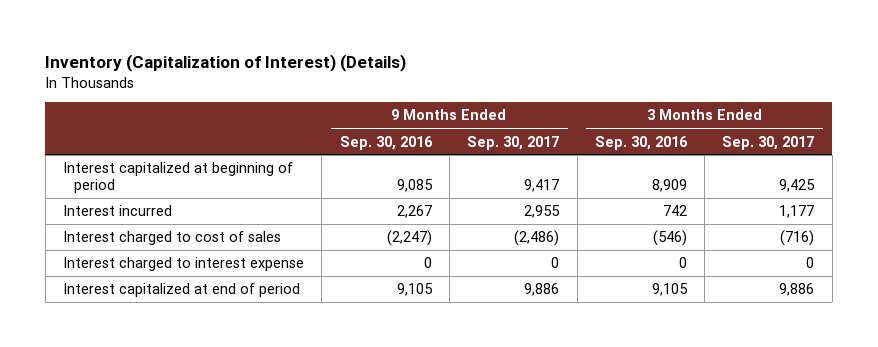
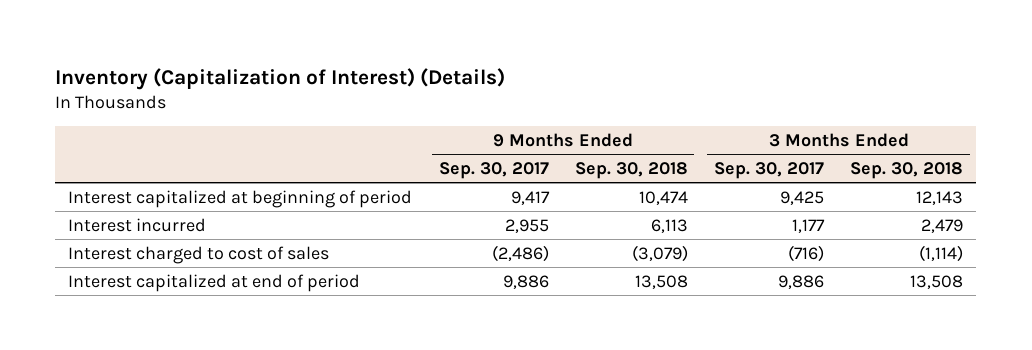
[339,135,433,150] Sep. 30, 2016 -> none
[594,135,688,150] Sep. 30, 2016 -> none
none -> [574,161,688,179] Sep. 30, 2018
none -> [850,161,964,179] Sep. 30, 2018
[63,257,305,272] Interest charged to interest expense -> none

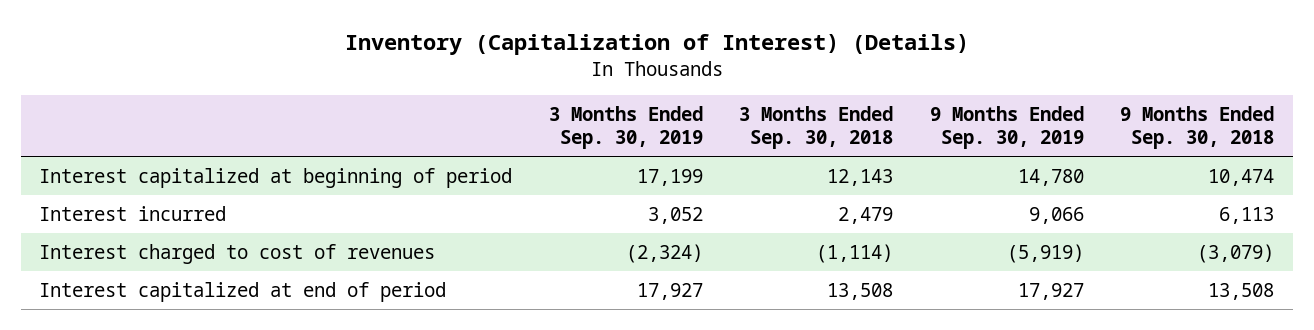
[438,161,549,179] Sep. 30, 2017 -> none
[713,161,824,179] Sep. 30, 2017 -> none
none -> [548,105,703,150] 3 Months Ended Sep. 30, 2019
none -> [929,105,1084,150] 9 Months Ended Sep. 30, 2019
[68,245,330,264] Interest charged to cost of sales -> [39,243,436,264] Interest charged to cost of revenues

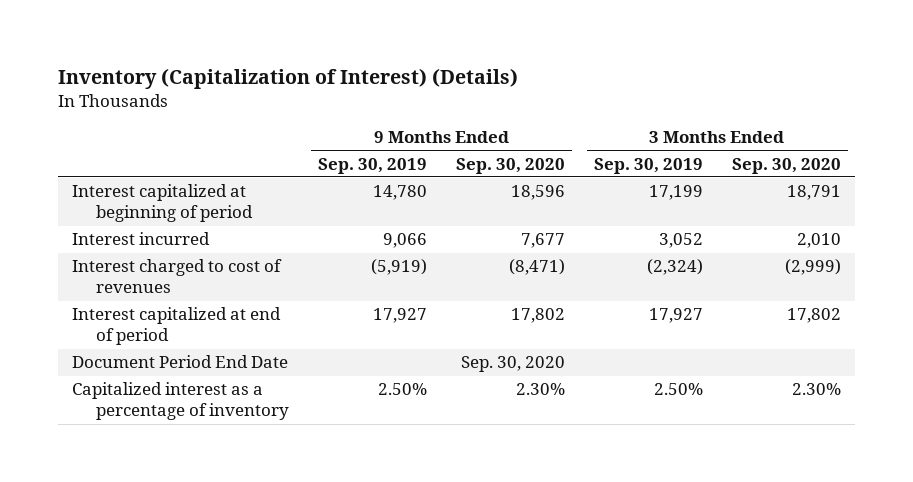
[739,105,894,150] 3 Months Ended Sep. 30, 2018 -> none
[1120,105,1275,150] 9 Months Ended Sep. 30, 2018 -> none
none -> [456,157,566,174] Sep. 30, 2020
none -> [731,157,841,174] Sep. 30, 2020
none -> [71,355,288,369] Document Period End Date
none -> [71,382,290,421] Capitalized interest as a percentage of inventory

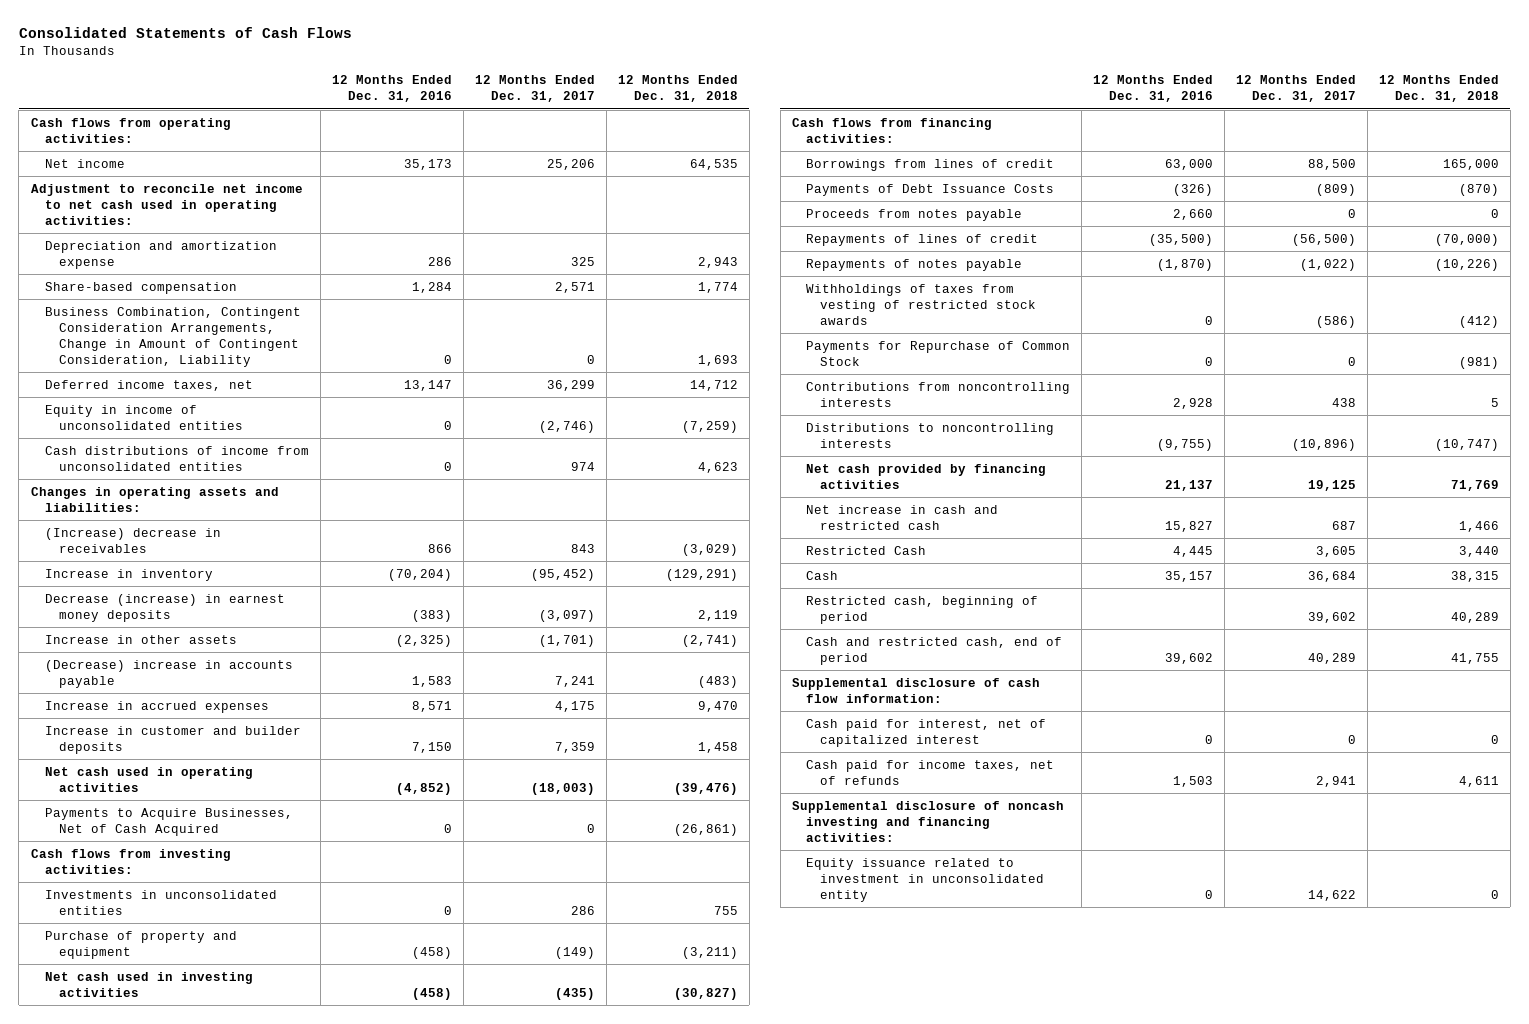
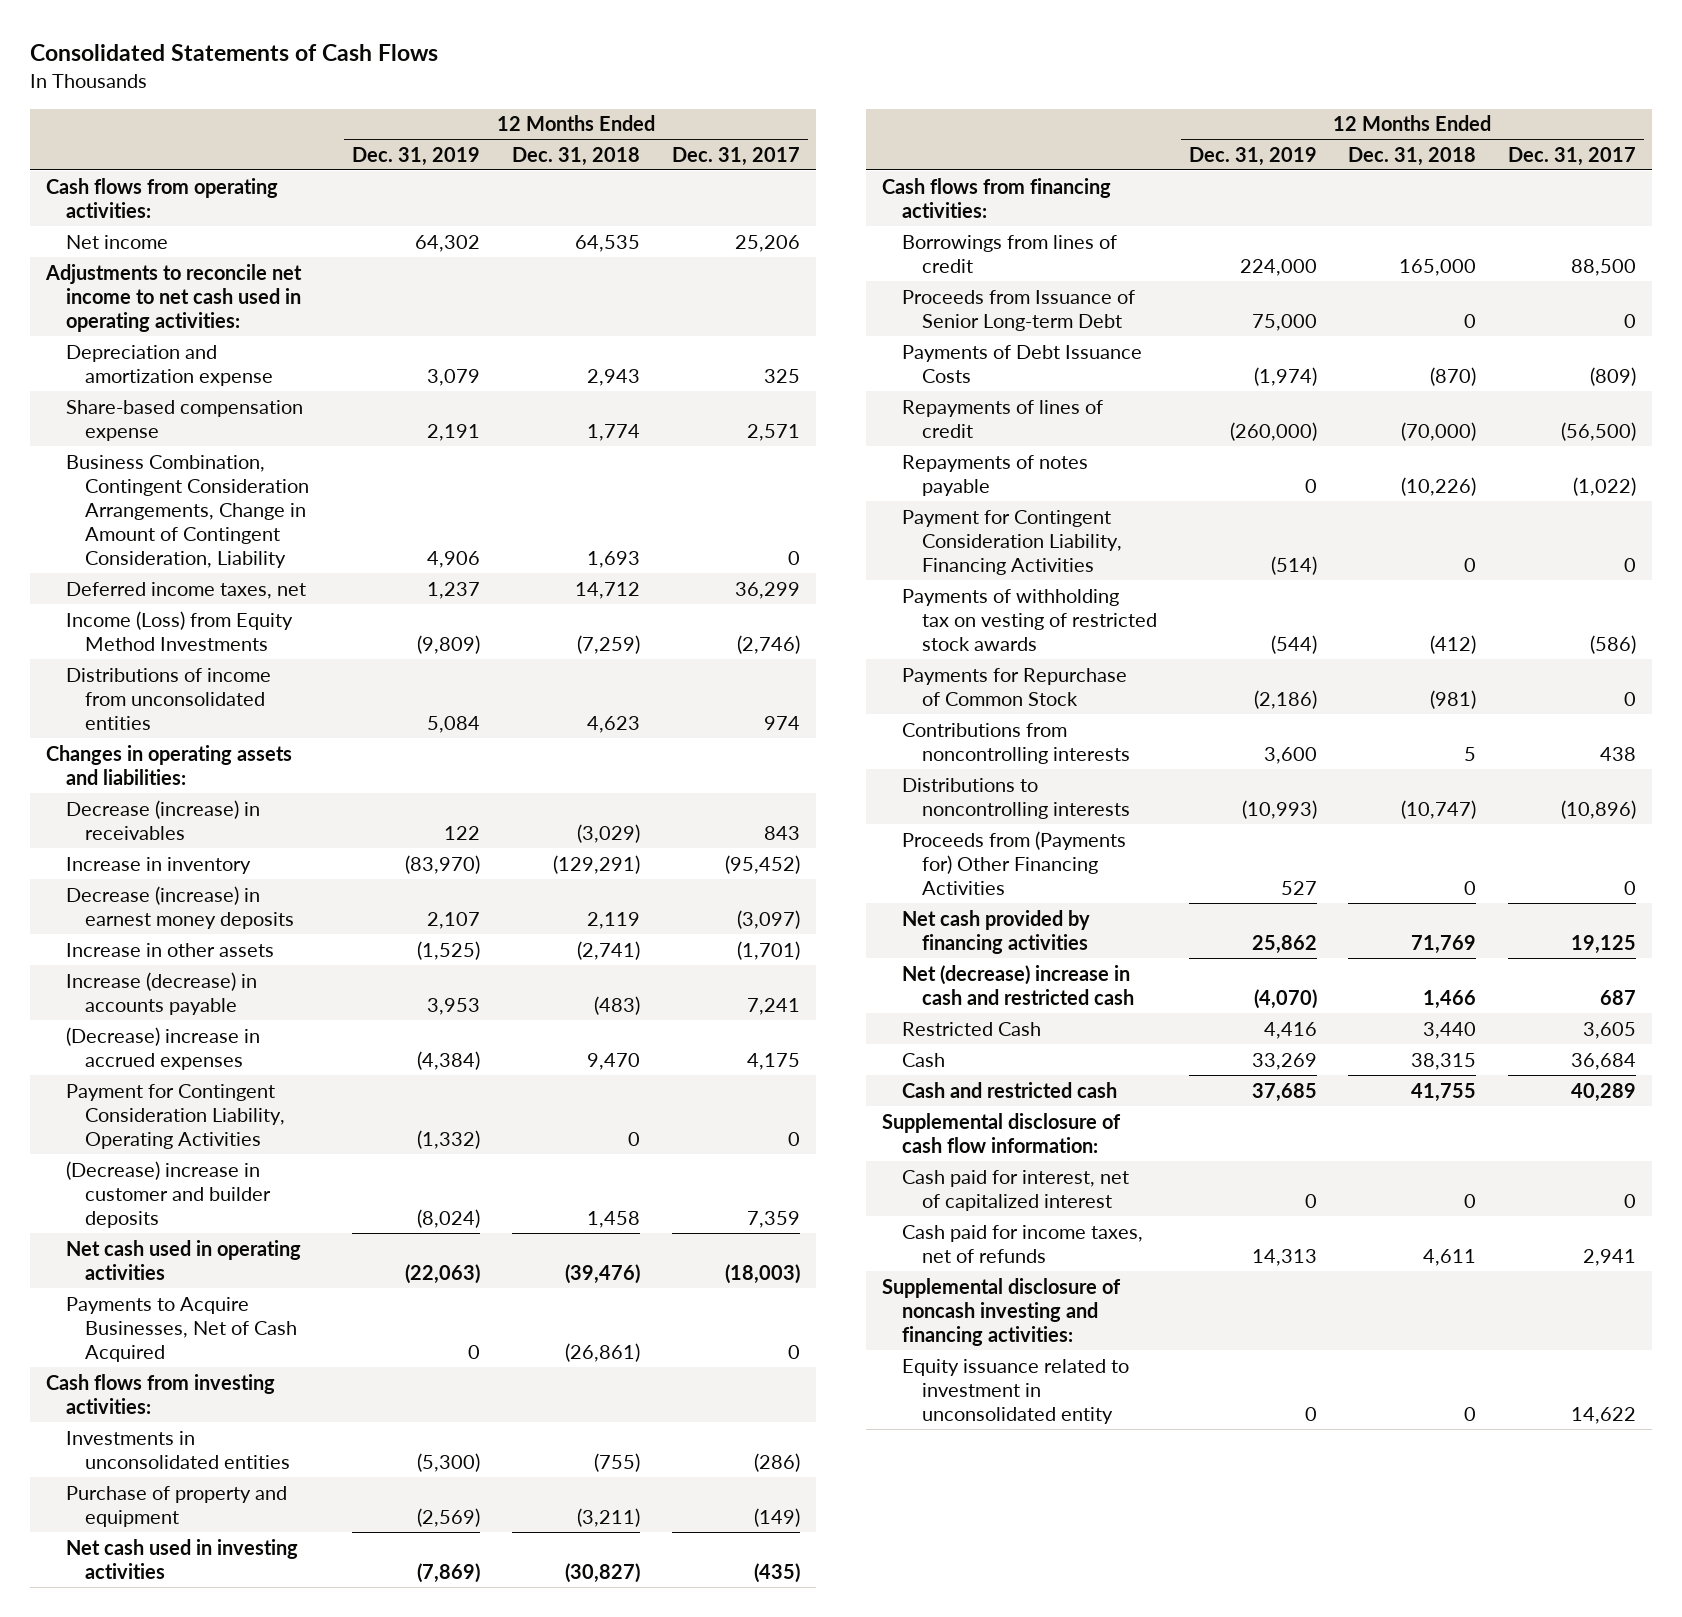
[331,75,452,103] 12 Months Ended Dec. 31, 2016 -> none
none -> [352,146,481,166] Dec. 31, 2019
[30,183,303,225] Adjustment to reconcile net income to net cash used in operating activities: -> [44,263,302,332] Adjustments to reconcile net income to net cash used in operating activities:
[44,281,237,294] Share-based compensation -> [65,399,303,441] Share-based compensation expense
[44,404,243,430] Equity in income of unconsolidated entities -> [65,610,293,651] Income (Loss) from Equity Method Investments
[44,445,309,471] Cash distributions of income from unconsolidated entities -> [65,667,271,730] Distributions of income from unconsolidated entities
[44,527,221,553] (Increase) decrease in receivables -> [65,799,260,840] Decrease (increase) in receivables
[44,659,293,688] (Decrease) increase in accounts payable -> [65,971,257,1015] Increase (decrease) in accounts payable
[44,700,269,713] Increase in accrued expenses -> [65,1026,260,1070] (Decrease) increase in accrued expenses
none -> [65,1083,286,1149] Payment for Contingent Consideration Liability, Operating Activities
[44,725,301,754] Increase in customer and builder deposits -> [65,1160,272,1228] (Decrease) increase in customer and builder deposits
[570,905,595,915] 286 -> [753,1452,800,1472] (286)
[713,905,738,915] 755 -> [593,1452,640,1472] (755)
none -> [901,289,1135,331] Proceeds from Issuance of Senior Long-term Debt
[805,208,1022,221] Proceeds from notes payable -> none
none -> [901,509,1122,575] Payment for Contingent Consideration Liability, Financing Activities
[805,283,1036,325] Withholdings of taxes from vesting of restricted stock awards -> [901,588,1157,651] Payments of withholding tax on vesting of restricted stock awards
none -> [901,830,1126,895] Proceeds from (Payments for) Other Financing Activities
[805,504,998,530] Net increase in cash and restricted cash -> [901,964,1134,1005] Net (decrease) increase in cash and restricted cash
[805,636,1062,665] Cash and restricted cash, end of period -> none
[805,595,1038,624] Restricted cash, beginning of period -> [901,1081,1117,1098] Cash and restricted cash
[1307,611,1356,623] 39,602 -> [1571,1082,1637,1102] 40,289
[1450,611,1499,623] 40,289 -> [1411,1082,1477,1102] 41,755

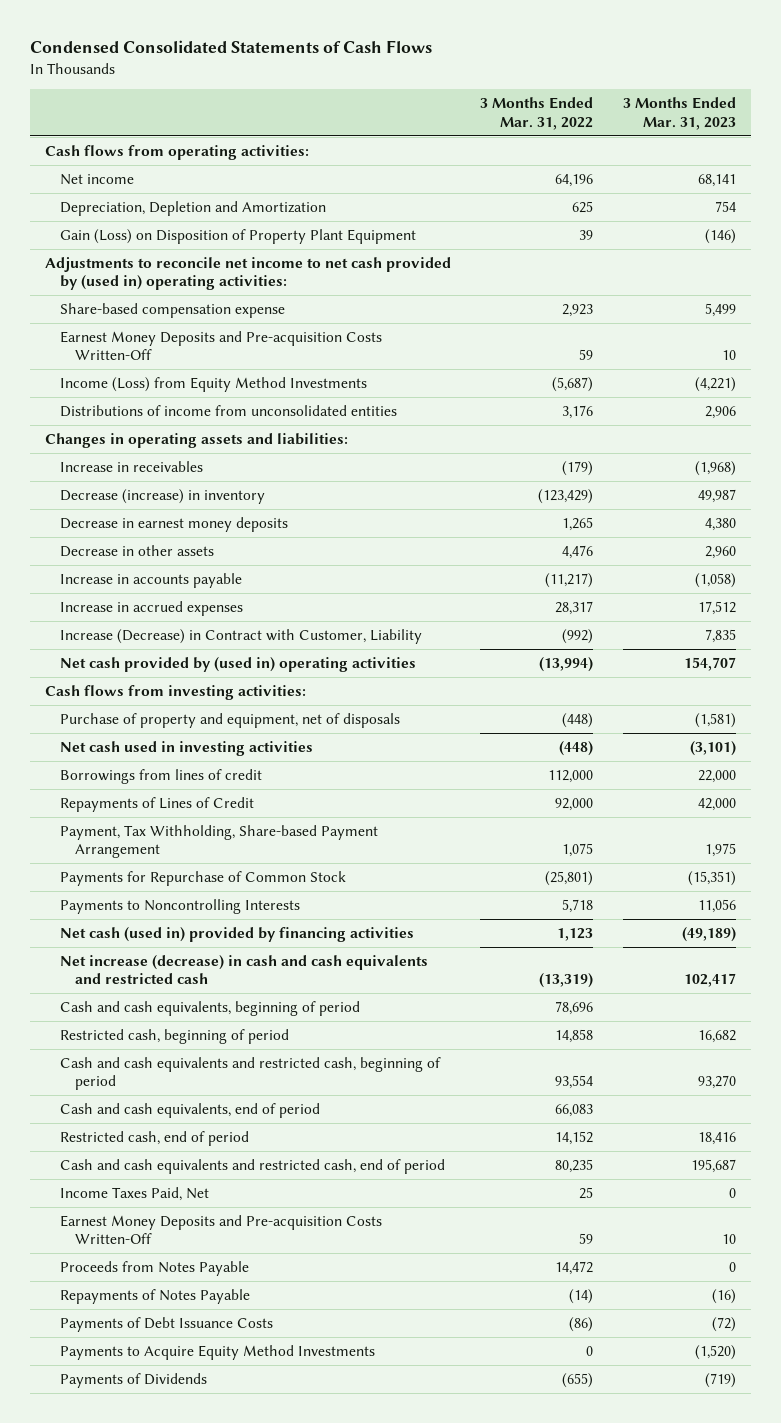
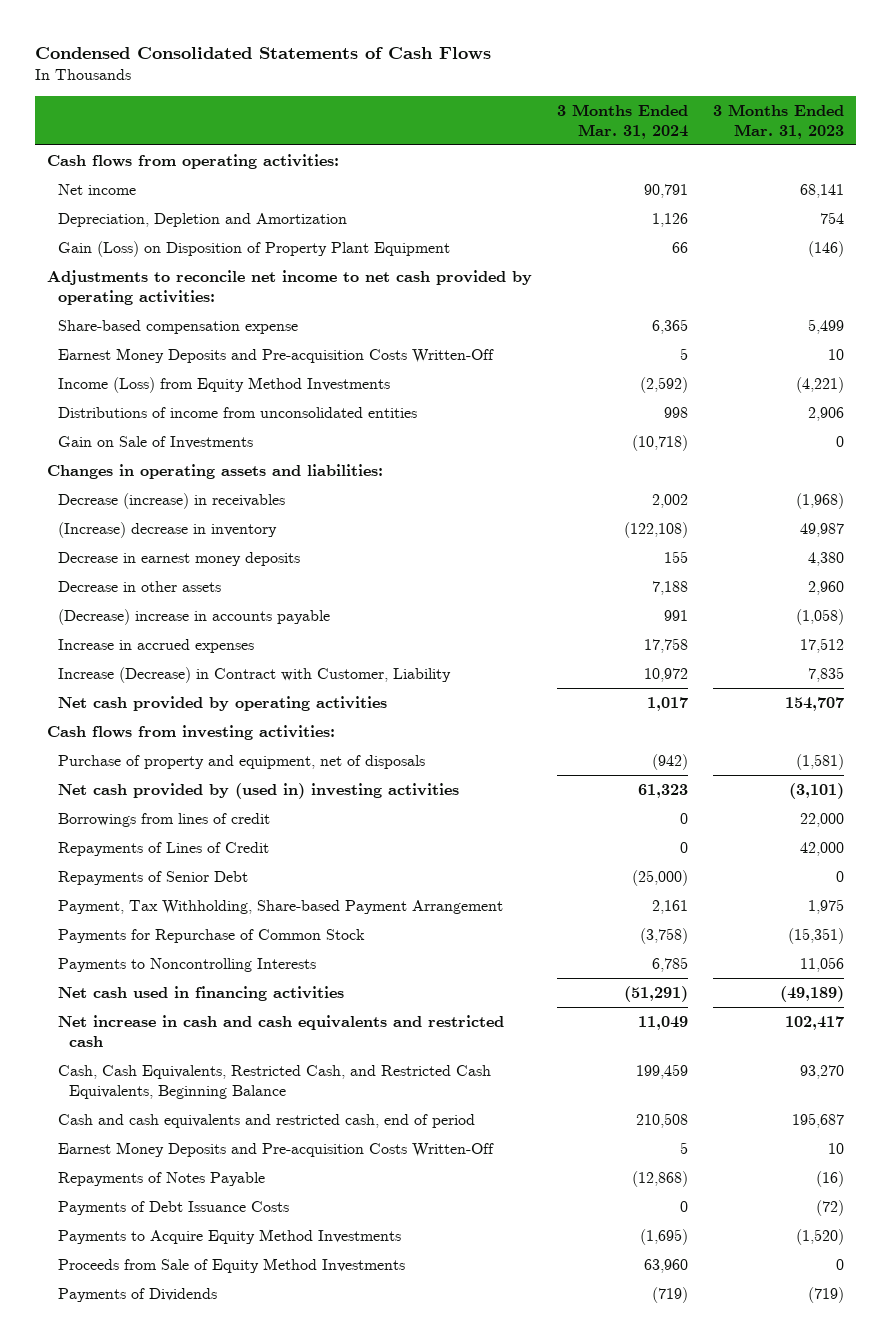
[480,96,594,130] 3 Months Ended Mar. 31, 2022 -> none
none -> [556,103,688,139] 3 Months Ended Mar. 31, 2024
[44,256,451,291] Adjustments to reconcile net income to net cash provided by (used in) operating activities: -> [47,269,533,305] Adjustments to reconcile net income to net cash provided by operating activities:
none -> [58,435,254,449] Gain on Sale of Investments
[59,460,203,472] Increase in receivables -> [58,492,286,509] Decrease (increase) in receivables
[59,488,265,504] Decrease (increase) in inventory -> [58,521,278,538] (Increase) decrease in inventory
[59,572,242,588] Increase in accounts payable -> [58,608,331,625] (Decrease) increase in accounts payable
[59,656,416,672] Net cash provided by (used in) operating activities -> [58,695,388,711] Net cash provided by operating activities
[59,740,313,756] Net cash used in investing activities -> [58,782,460,799] Net cash provided by (used in) investing activities
none -> [58,870,249,885] Repayments of Senior Debt
[59,1000,360,1016] Cash and cash equivalents, beginning of period -> none
[59,1028,289,1044] Restricted cash, beginning of period -> none
[59,1102,320,1118] Cash and cash equivalents, end of period -> none
[59,1130,249,1146] Restricted cash, end of period -> none
[59,926,414,942] Net cash (used in) provided by financing activities -> [58,985,345,1001] Net cash used in financing activities
[59,954,428,985] Net increase (decrease) in cash and cash equivalents and restricted cash -> [58,1014,505,1047] Net increase in cash and cash equivalents and restricted cash
[59,1056,441,1091] Cash and cash equivalents and restricted cash, beginning of period -> [58,1064,492,1099] Cash, Cash Equivalents, Restricted Cash, and Restricted Cash Equivalents, Beginning Balance
[59,1186,209,1201] Income Taxes Paid, Net -> none
[59,1260,249,1276] Proceeds from Notes Payable -> none
none -> [58,1257,406,1273] Proceeds from Sale of Equity Method Investments

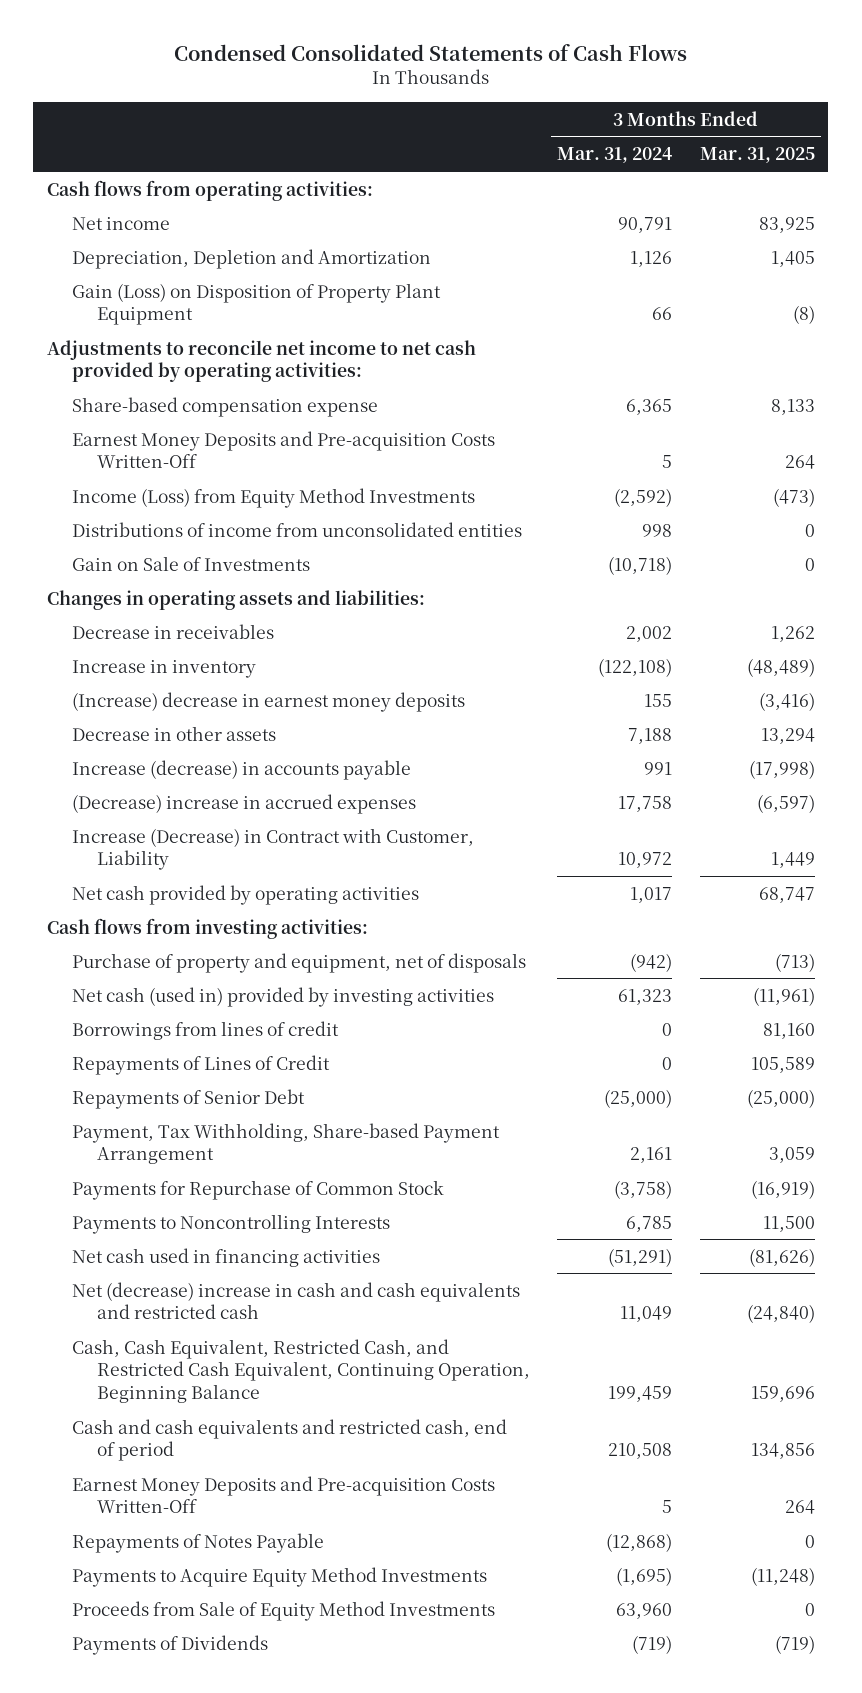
[712,103,844,139] 3 Months Ended Mar. 31, 2023 -> none
none -> [699,147,815,164] Mar. 31, 2025
[58,492,286,509] Decrease (increase) in receivables -> [72,623,275,639] Decrease in receivables
[58,521,278,538] (Increase) decrease in inventory -> [72,659,257,678] Increase in inventory
[58,551,301,566] Decrease in earnest money deposits -> [72,691,466,712] (Increase) decrease in earnest money deposits
[58,608,331,625] (Decrease) increase in accounts payable -> [72,759,412,780] Increase (decrease) in accounts payable
[58,638,255,653] Increase in accrued expenses -> [72,793,417,814] (Decrease) increase in accrued expenses
[58,782,460,799] Net cash provided by (used in) investing activities -> [72,986,495,1007] Net cash (used in) provided by investing activities
[58,1014,505,1047] Net increase in cash and cash equivalents and restricted cash -> [72,1281,521,1320] Net (decrease) increase in cash and cash equivalents and restricted cash
[58,1064,492,1099] Cash, Cash Equivalents, Restricted Cash, and Restricted Cash Equivalents, Beginning Balance -> [72,1338,531,1403] Cash, Cash Equivalent, Restricted Cash, and Restricted Cash Equivalent, Continuing Operation, Beginning Balance
[58,1200,290,1215] Payments of Debt Issuance Costs -> none

